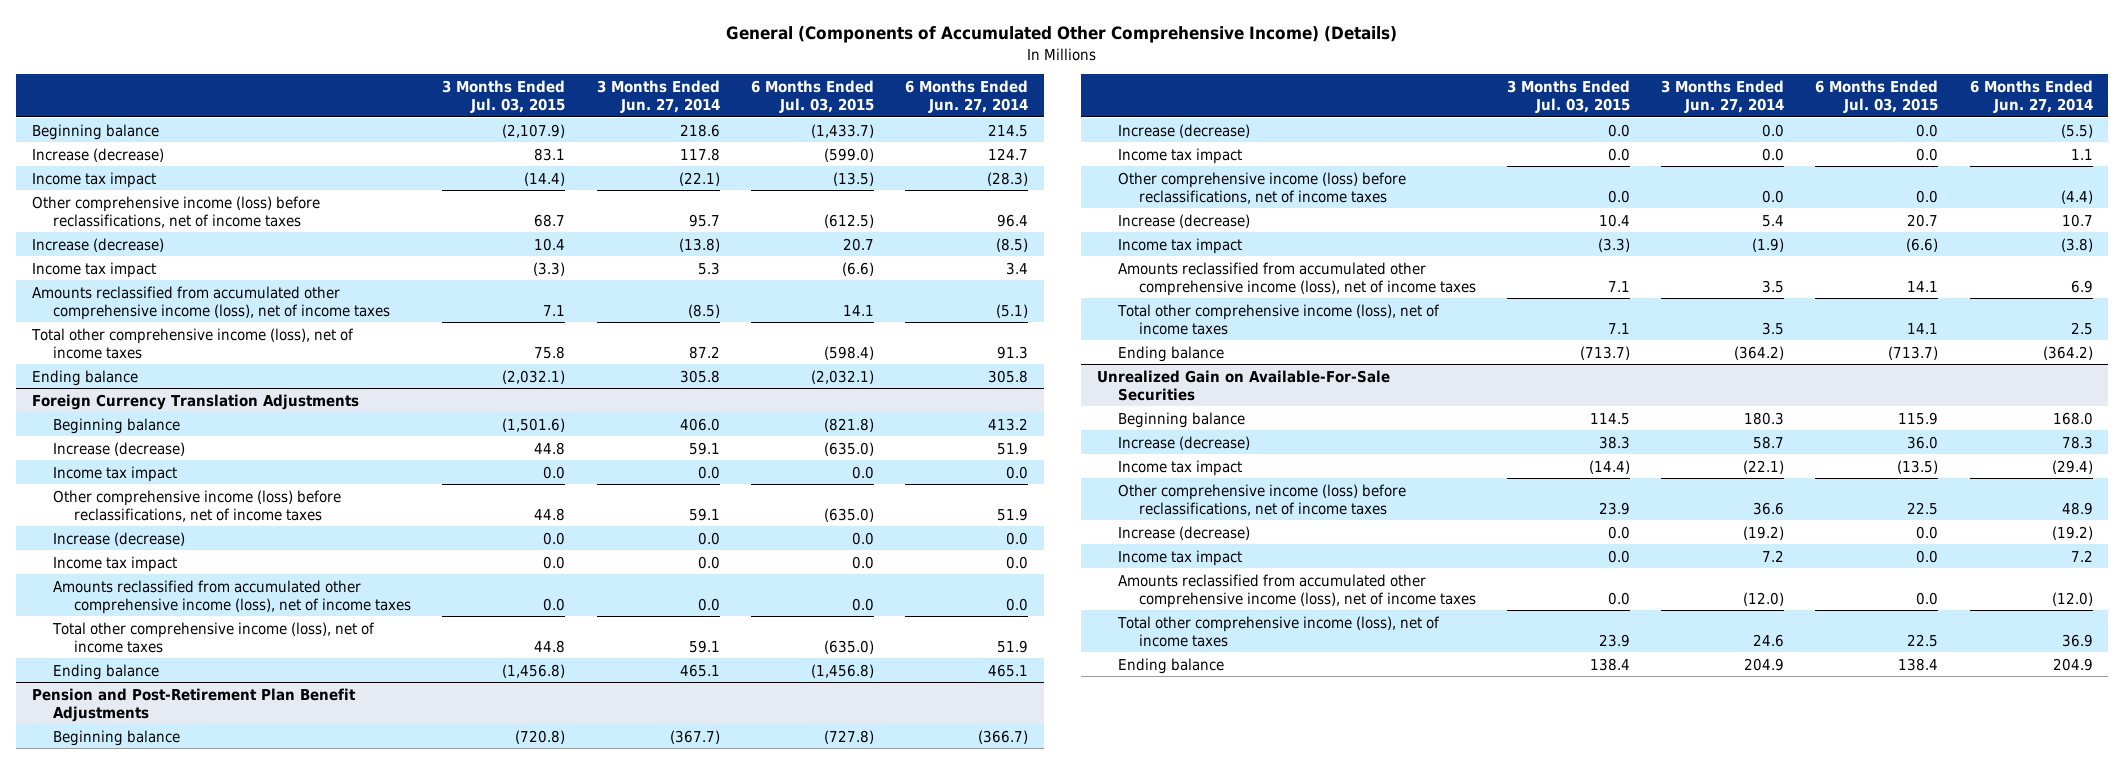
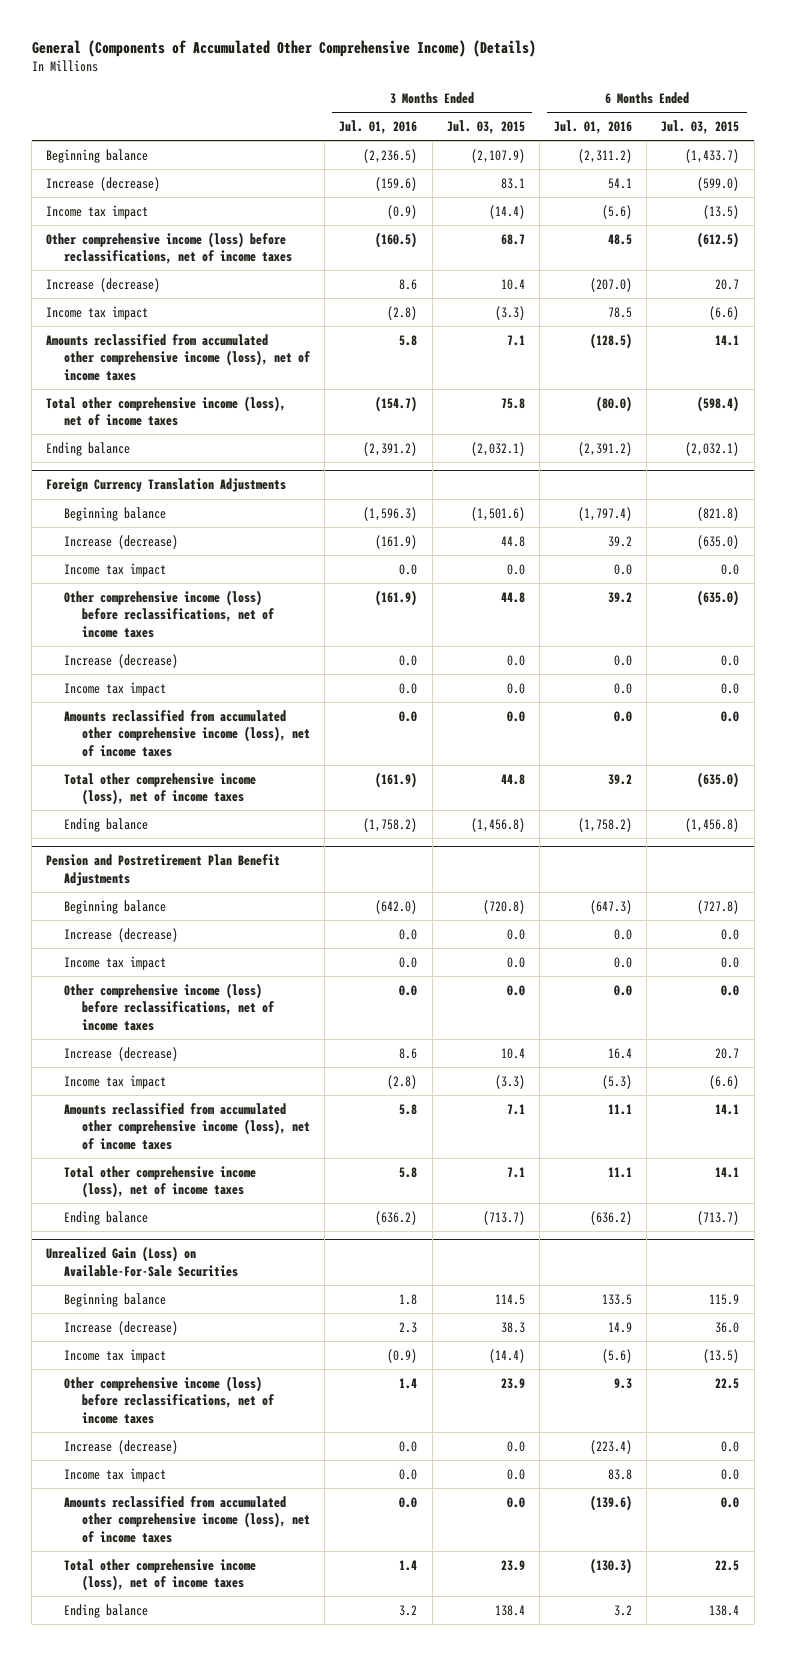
[596,80,720,114] 3 Months Ended Jun. 27, 2014 -> none
[905,80,1029,114] 6 Months Ended Jun. 27, 2014 -> none
none -> [339,120,418,135] Jul. 01, 2016
none -> [554,120,633,135] Jul. 01, 2016
[32,687,357,722] Pension and Post-Retirement Plan Benefit Adjustments -> [46,854,281,886] Pension and Postretirement Plan Benefit Adjustments
[1096,369,1390,401] Unrealized Gain on Available-For-Sale Securities -> [46,1246,238,1277] Unrealized Gain (Loss) on Available-For-Sale Securities

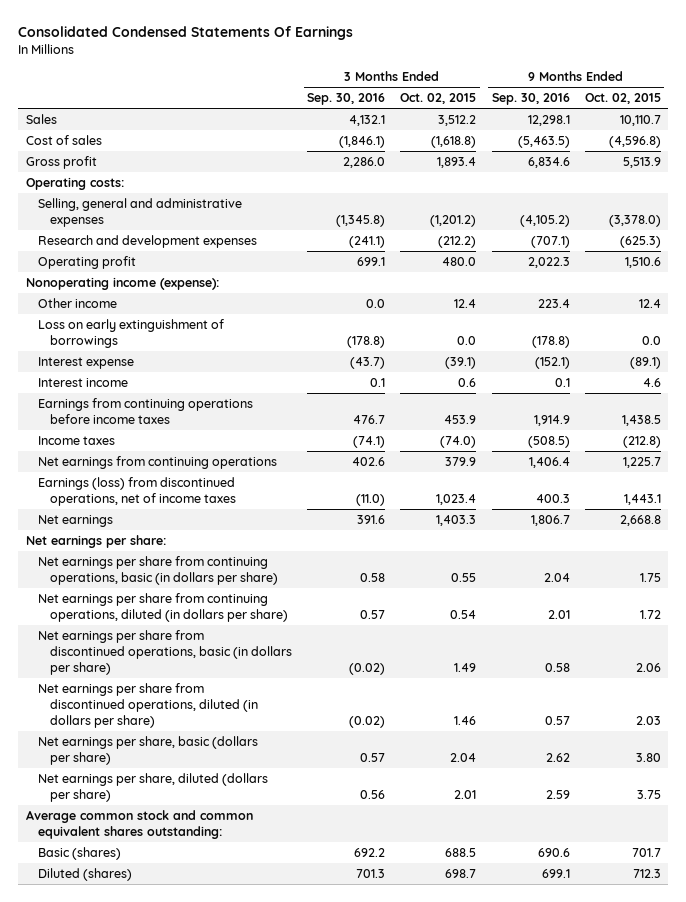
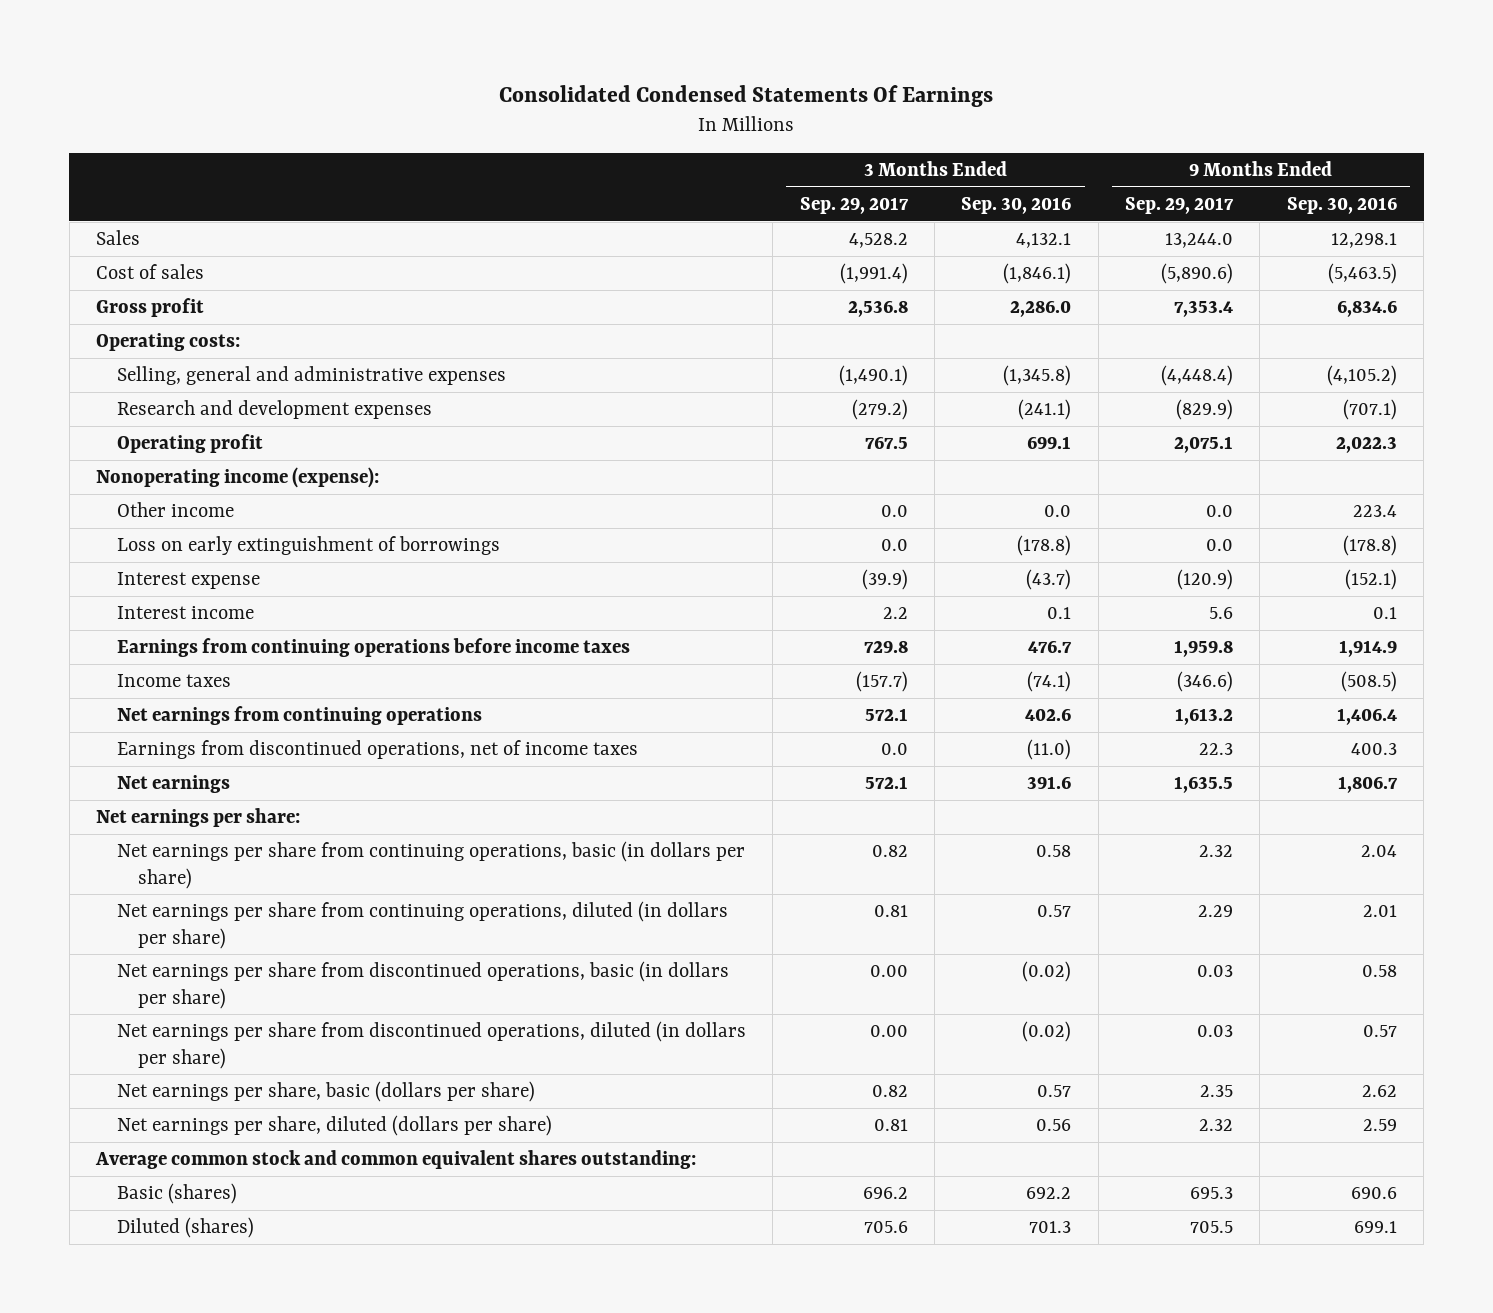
[400,93,477,105] Oct. 02, 2015 -> none
[584,93,661,105] Oct. 02, 2015 -> none
none -> [799,196,909,214] Sep. 29, 2017
none -> [1125,196,1235,214] Sep. 29, 2017
[38,476,237,506] Earnings (loss) from discontinued operations, net of income taxes -> [116,740,638,760] Earnings from discontinued operations, net of income taxes

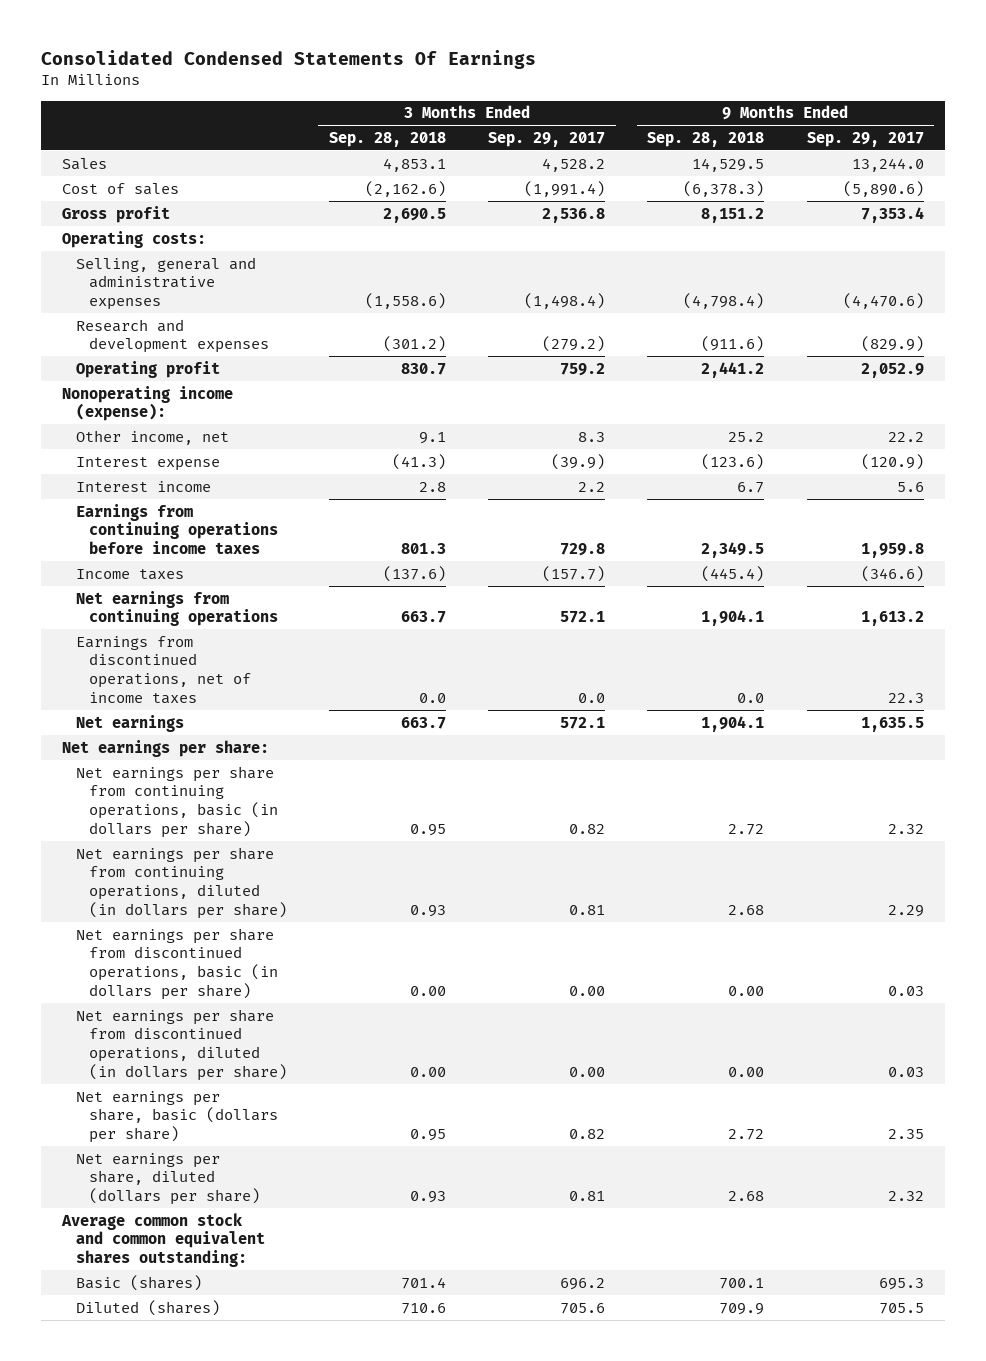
[961,196,1072,214] Sep. 30, 2016 -> none
[1286,196,1397,214] Sep. 30, 2016 -> none
none -> [328,131,446,147] Sep. 28, 2018
none -> [647,131,765,147] Sep. 28, 2018
[838,365,908,387] (1,490.1) -> [524,293,606,310] (1,498.4)
[1161,365,1234,387] (4,448.4) -> [842,293,924,310] (4,470.6)
[864,436,908,450] 767.5 -> [560,362,606,376] 759.2
[1174,436,1234,454] 2,075.1 -> [860,362,924,378] 2,052.9
[116,536,500,556] Loss on early extinguishment of borrowings -> none
[116,502,234,518] Other income -> [75,429,229,445] Other income, net
[880,505,908,518] 0.0 -> [578,431,606,442] 8.3
[1206,505,1234,518] 0.0 -> [887,431,924,442] 22.2

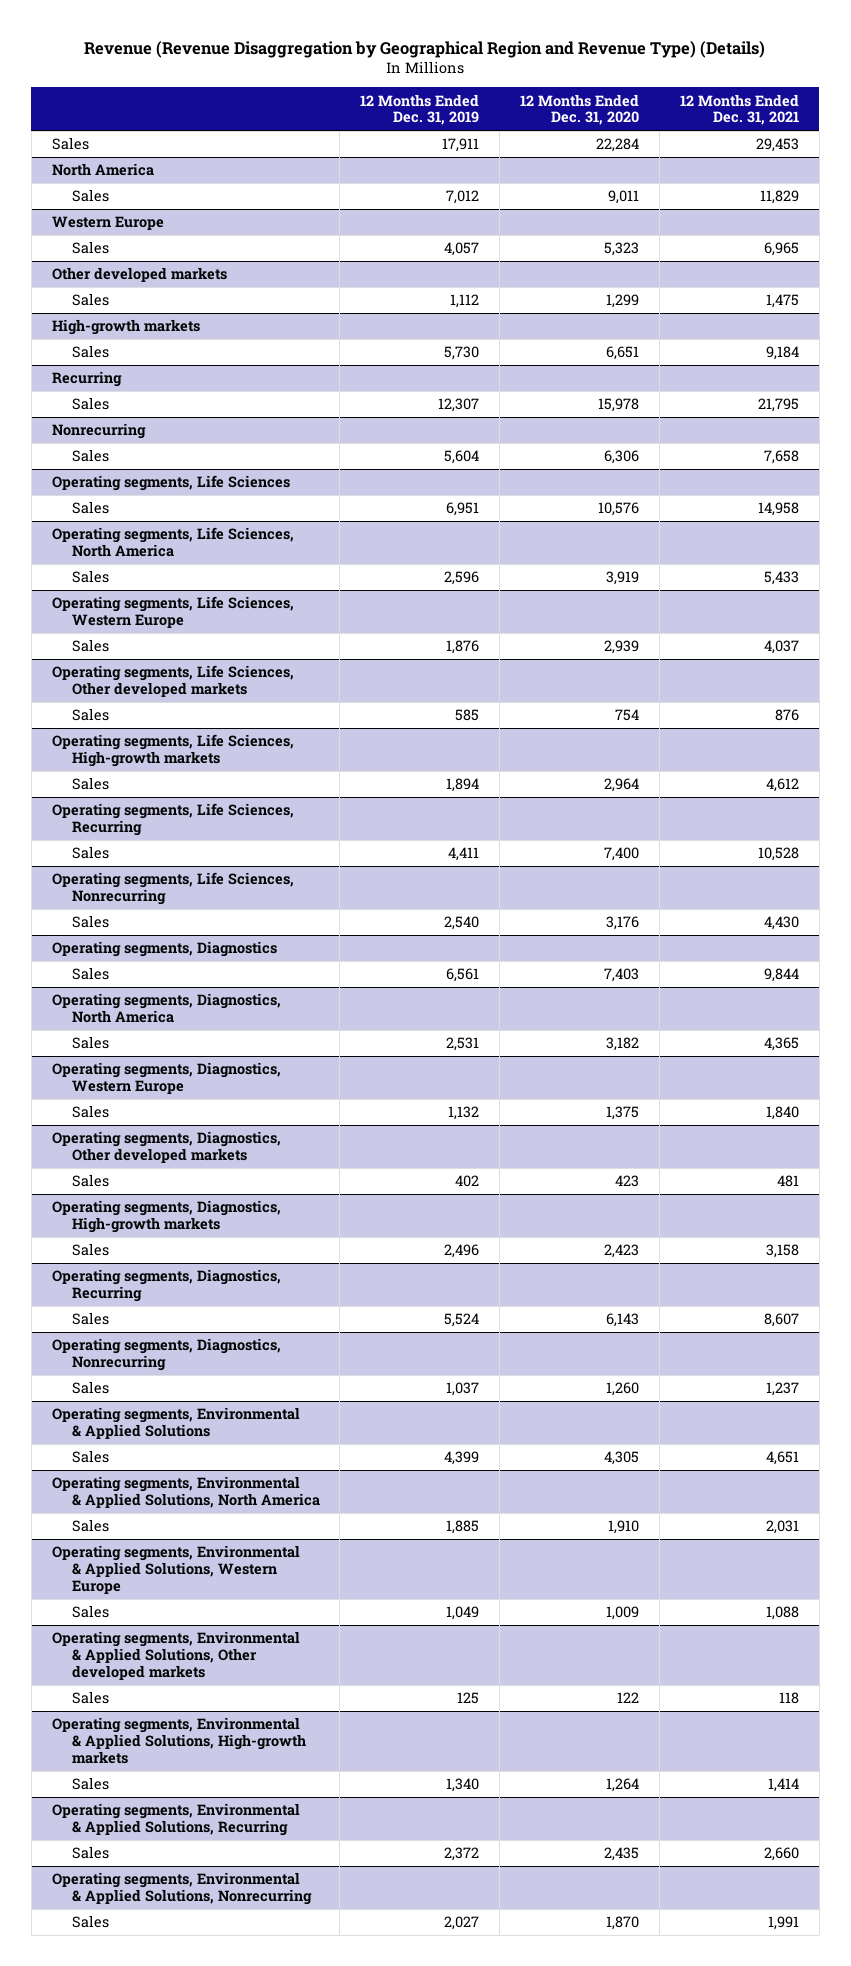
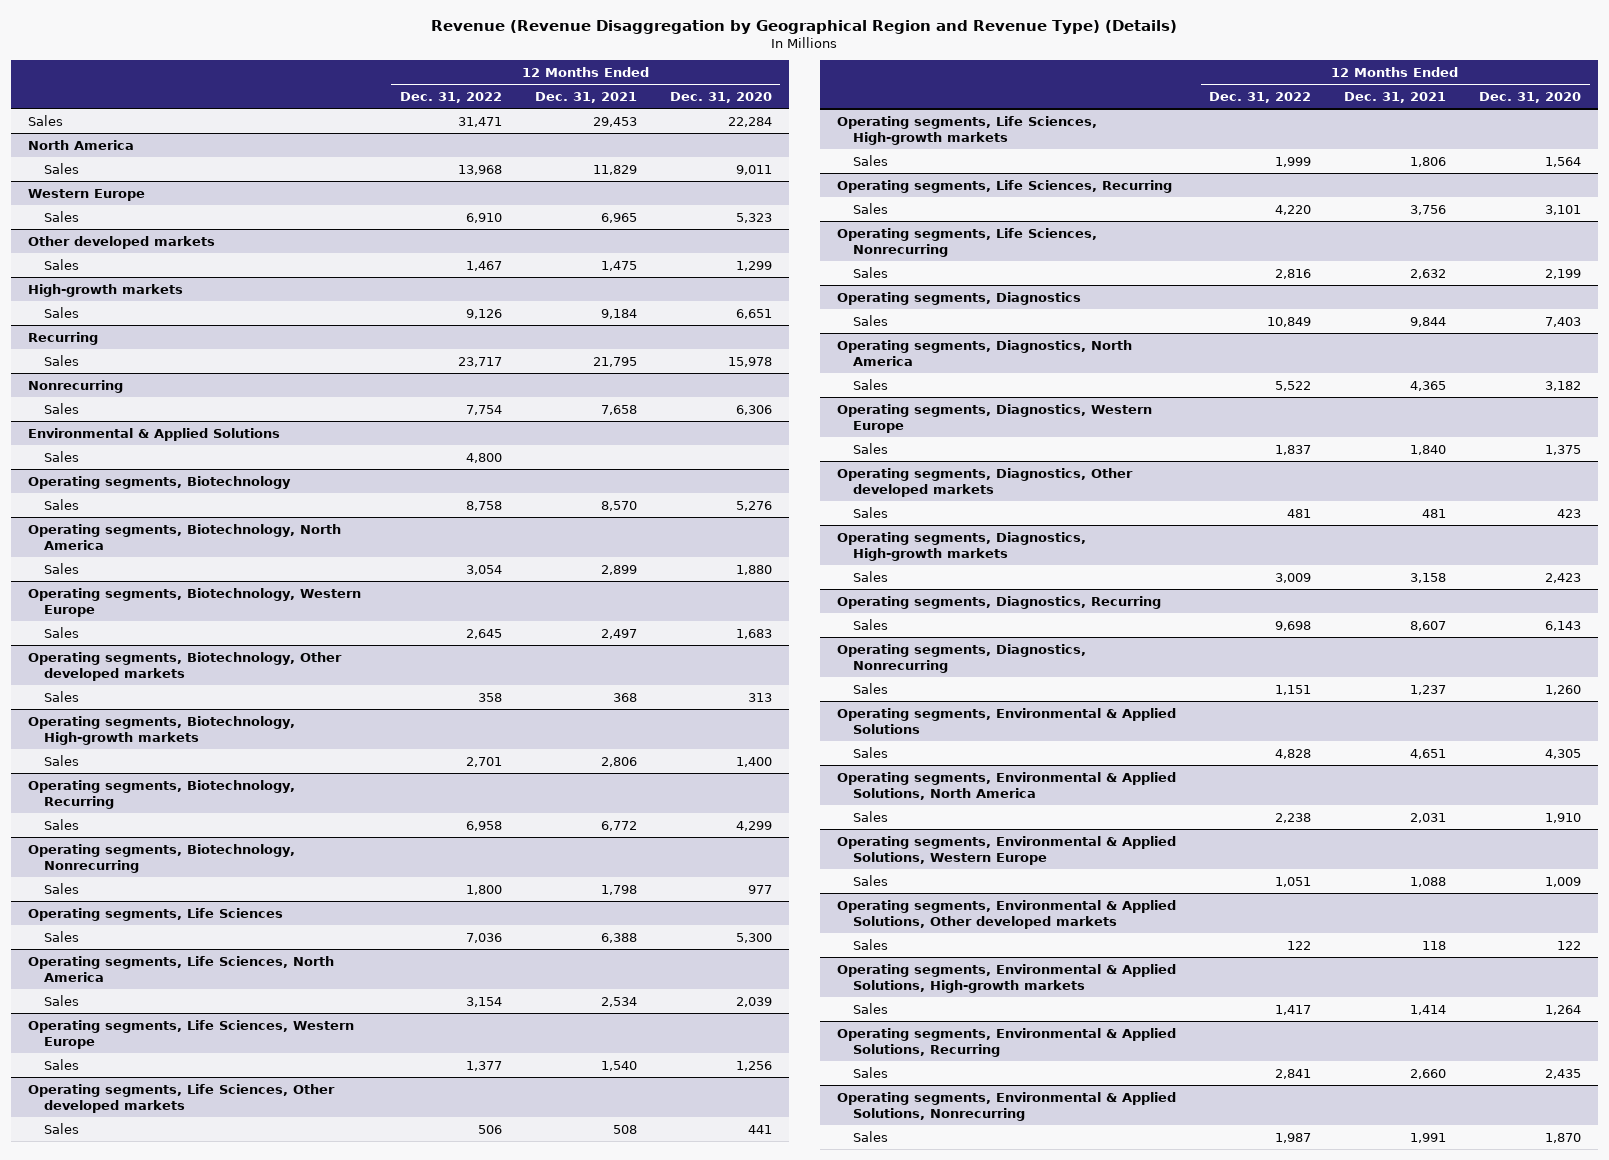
[360,93,480,126] 12 Months Ended Dec. 31, 2019 -> none
none -> [399,91,502,103] Dec. 31, 2022
none -> [27,427,280,441] Environmental & Applied Solutions
none -> [43,450,79,462] Sales
none -> [27,475,291,489] Operating segments, Biotechnology
none -> [43,498,79,510] Sales
none -> [27,523,341,550] Operating segments, Biotechnology, North America
none -> [43,562,79,574] Sales
none -> [27,587,361,617] Operating segments, Biotechnology, Western Europe
none -> [43,626,79,638] Sales
none -> [27,651,342,681] Operating segments, Biotechnology, Other developed markets
none -> [43,690,79,702] Sales
none -> [27,715,295,745] Operating segments, Biotechnology, High-growth markets
none -> [43,754,79,766] Sales
none -> [27,779,295,809] Operating segments, Biotechnology, Recurring
none -> [43,818,79,830] Sales
none -> [27,843,295,873] Operating segments, Biotechnology, Nonrecurring
none -> [43,882,79,894] Sales
[598,502,640,517] 10,576 -> [736,932,773,943] 5,300
[757,502,799,517] 14,958 -> [600,932,637,943] 6,388
[606,571,640,586] 3,919 -> [736,996,773,1007] 2,039
[763,571,799,586] 5,433 -> [600,996,637,1007] 2,534
[604,640,640,655] 2,939 -> [736,1060,773,1071] 1,256
[763,640,799,655] 4,037 -> [600,1060,637,1071] 1,540
[615,709,640,722] 754 -> [748,1124,773,1134] 441
[774,709,799,722] 876 -> [612,1124,637,1134] 508
[604,778,640,793] 2,964 -> [1545,156,1582,167] 1,564
[765,778,799,793] 4,612 -> [1410,156,1447,167] 1,806
[604,847,640,862] 7,400 -> [1545,204,1582,215] 3,101
[757,847,799,862] 10,528 -> [1410,204,1447,215] 3,756
[606,916,640,931] 3,176 -> [1545,268,1582,279] 2,199
[763,916,799,931] 4,430 -> [1410,268,1447,279] 2,632

